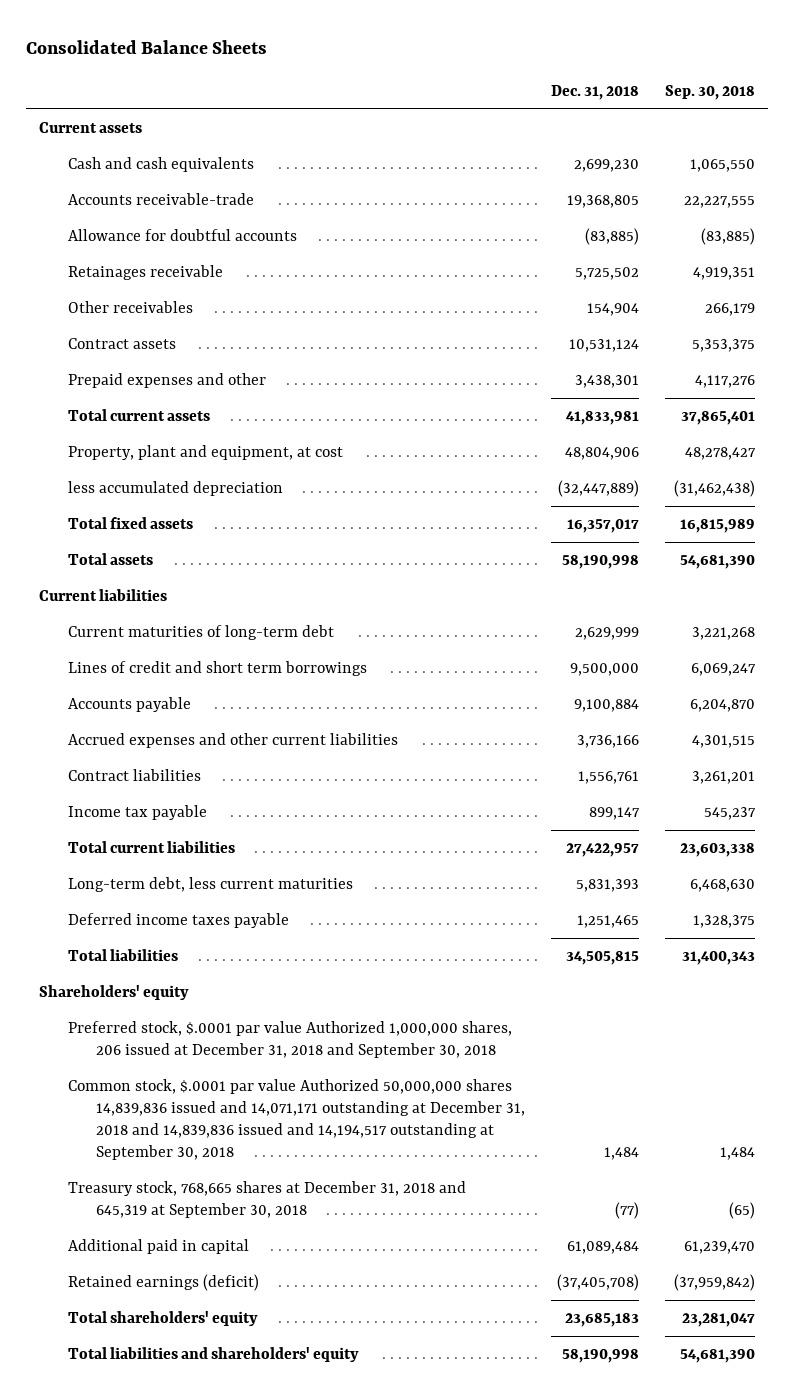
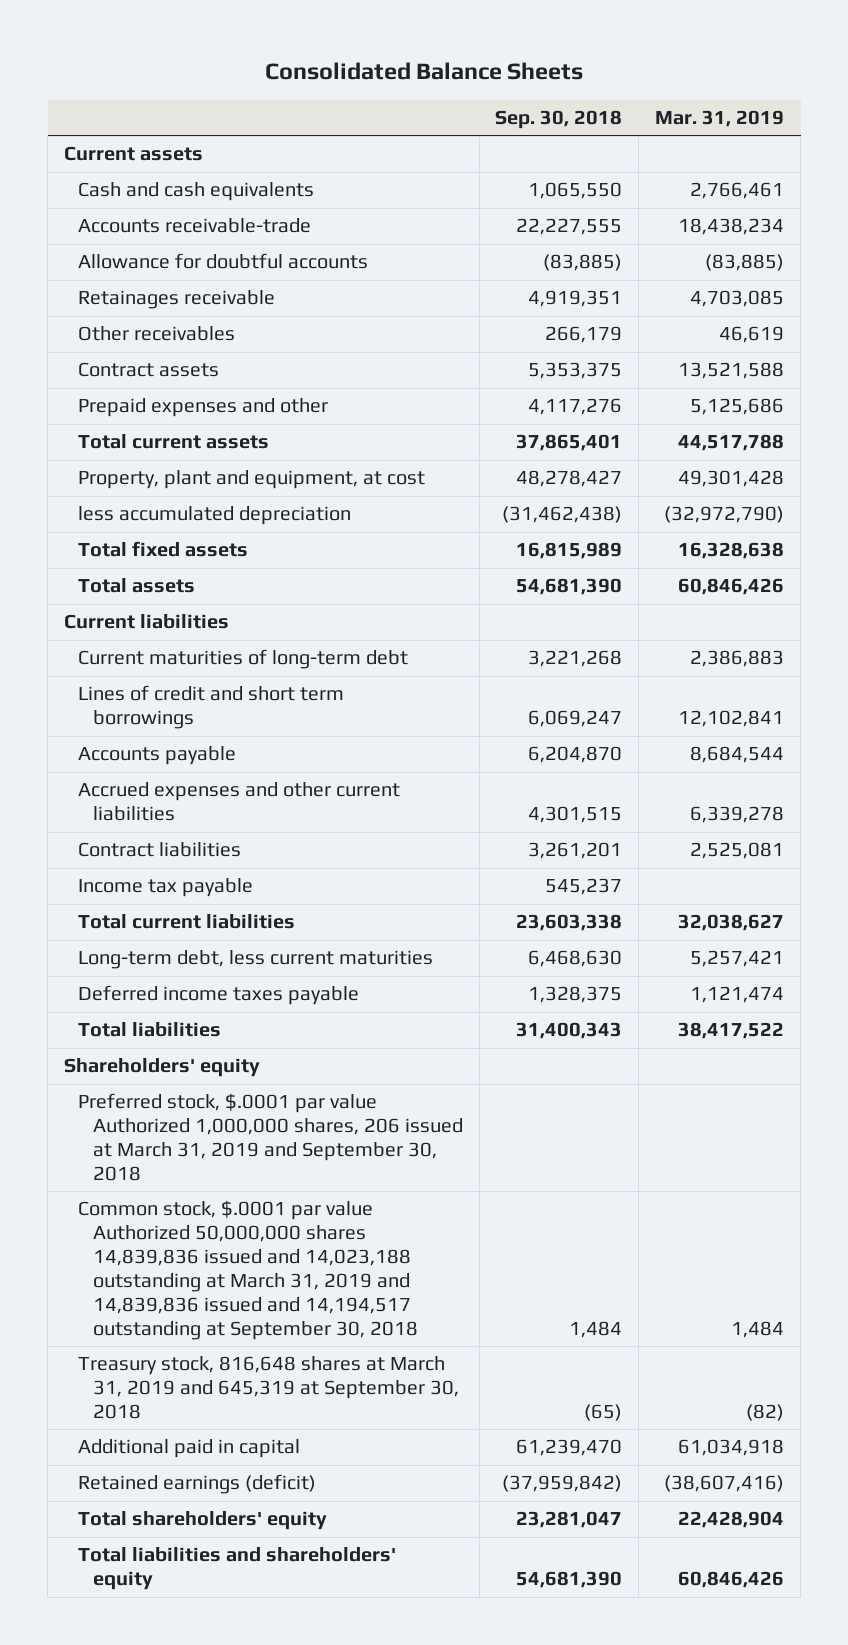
[550,84,639,100] Dec. 31, 2018 -> none
none -> [655,109,785,127] Mar. 31, 2019
[67,1021,512,1059] Preferred stock, $.0001 par value Authorized 1,000,000 shares, 206 issued at December 31, 2018 and September 30, 2018 -> [78,1093,463,1181] Preferred stock, $.0001 par value Authorized 1,000,000 shares, 206 issued at March 31, 2019 and September 30, 2018
[67,1079,525,1161] Common stock, $.0001 par value Authorized 50,000,000 shares 14,839,836 issued and 14,071,171 outstanding at December 31, 2018 and 14,839,836 issued and 14,194,517 outstanding at September 30, 2018 -> [78,1200,418,1340] Common stock, $.0001 par value Authorized 50,000,000 shares 14,839,836 issued and 14,023,188 outstanding at March 31, 2019 and 14,839,836 issued and 14,194,517 outstanding at September 30, 2018
[67,1181,466,1219] Treasury stock, 768,665 shares at December 31, 2018 and 645,319 at September 30, 2018 -> [78,1356,459,1420] Treasury stock, 816,648 shares at March 31, 2019 and 645,319 at September 30, 2018

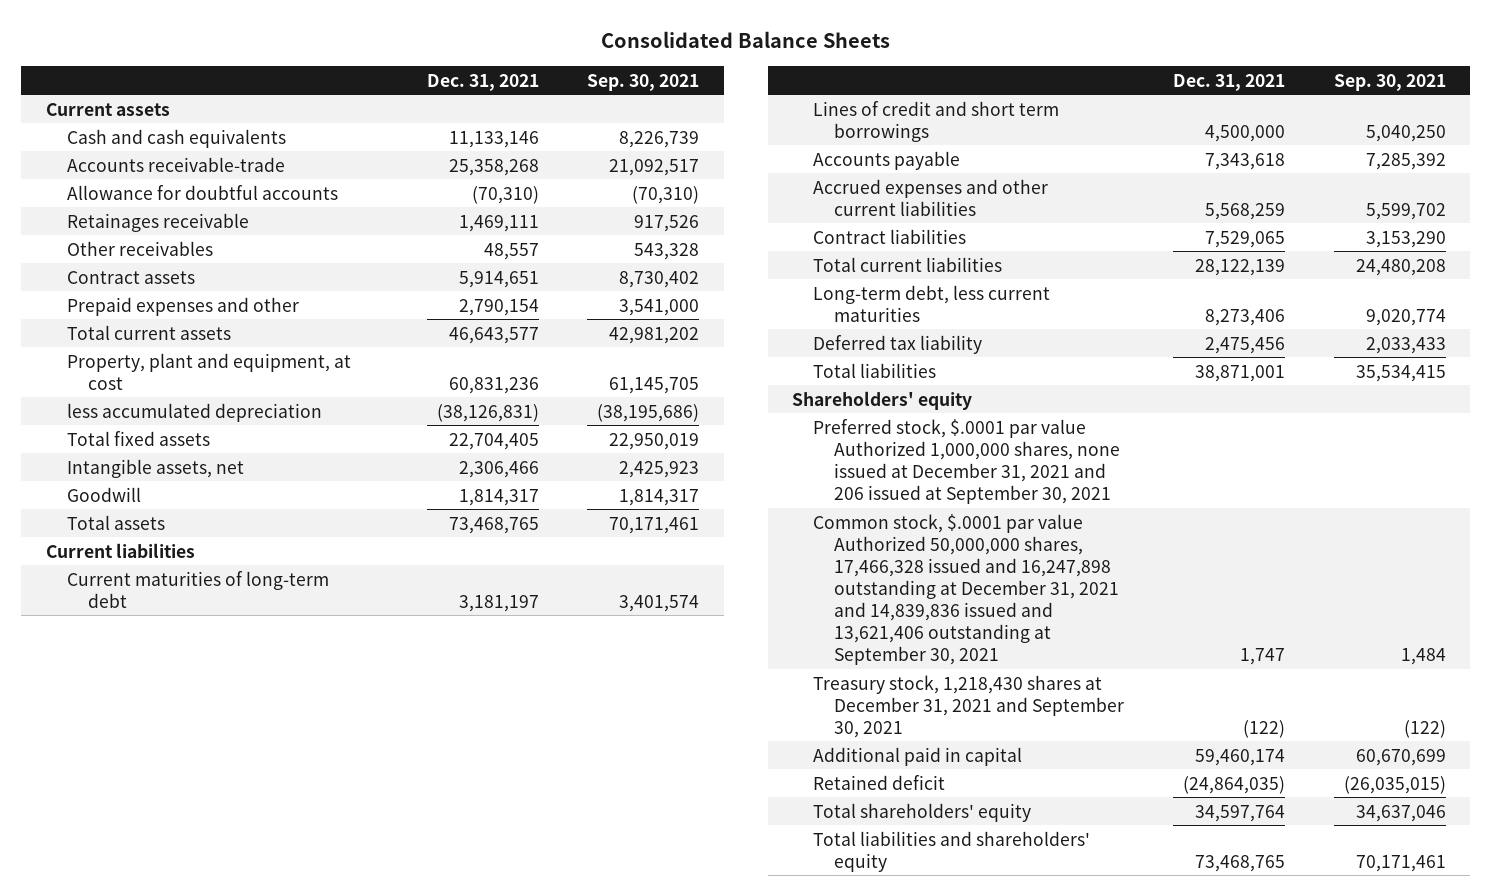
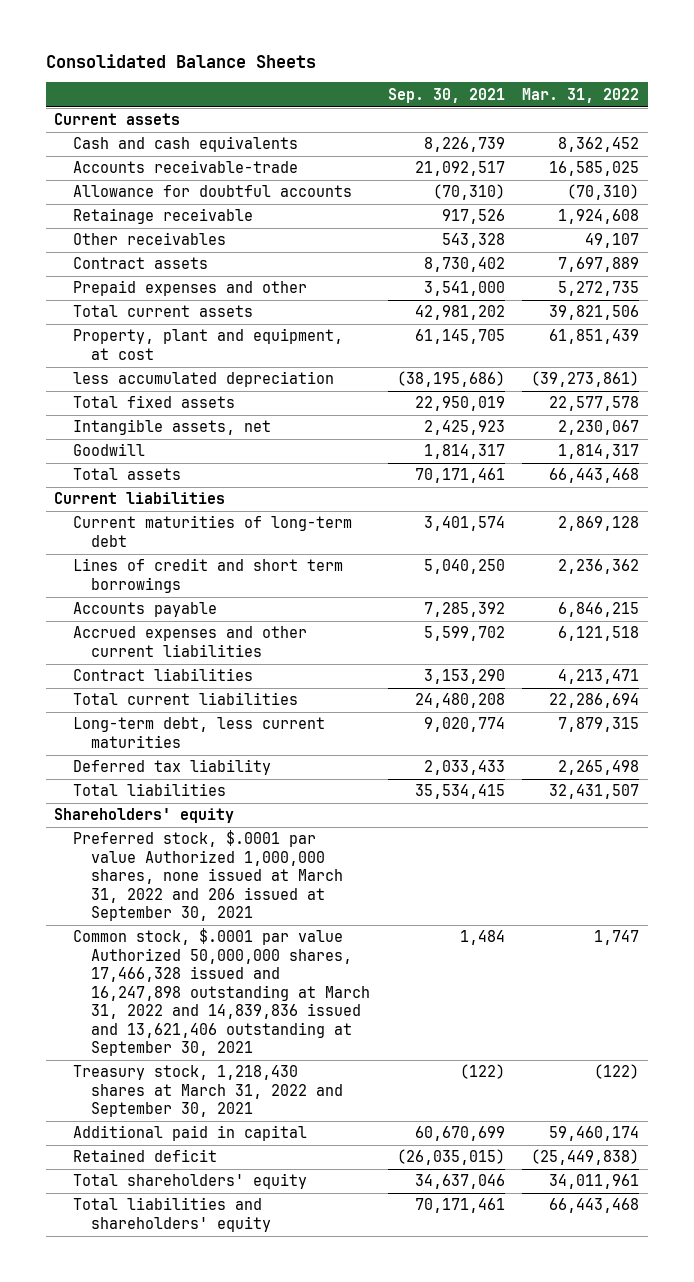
[426,73,539,91] Dec. 31, 2021 -> none
none -> [522,87,640,103] Mar. 31, 2022
[66,212,249,232] Retainages receivable -> [72,208,253,225] Retainage receivable
[813,418,1121,504] Preferred stock, $.0001 par value Authorized 1,000,000 shares, none issued at December 31, 2021 and 206 issued at September 30, 2021 -> [72,830,344,922] Preferred stock, $.0001 par value Authorized 1,000,000 shares, none issued at March 31, 2022 and 206 issued at September 30, 2021
[813,513,1120,666] Common stock, $.0001 par value Authorized 50,000,000 shares, 17,466,328 issued and 16,247,898 outstanding at December 31, 2021 and 14,839,836 issued and 13,621,406 outstanding at September 30, 2021 -> [72,928,371,1056] Common stock, $.0001 par value Authorized 50,000,000 shares, 17,466,328 issued and 16,247,898 outstanding at March 31, 2022 and 14,839,836 issued and 13,621,406 outstanding at September 30, 2021
[813,674,1125,738] Treasury stock, 1,218,430 shares at December 31, 2021 and September 30, 2021 -> [72,1065,344,1118] Treasury stock, 1,218,430 shares at March 31, 2022 and September 30, 2021

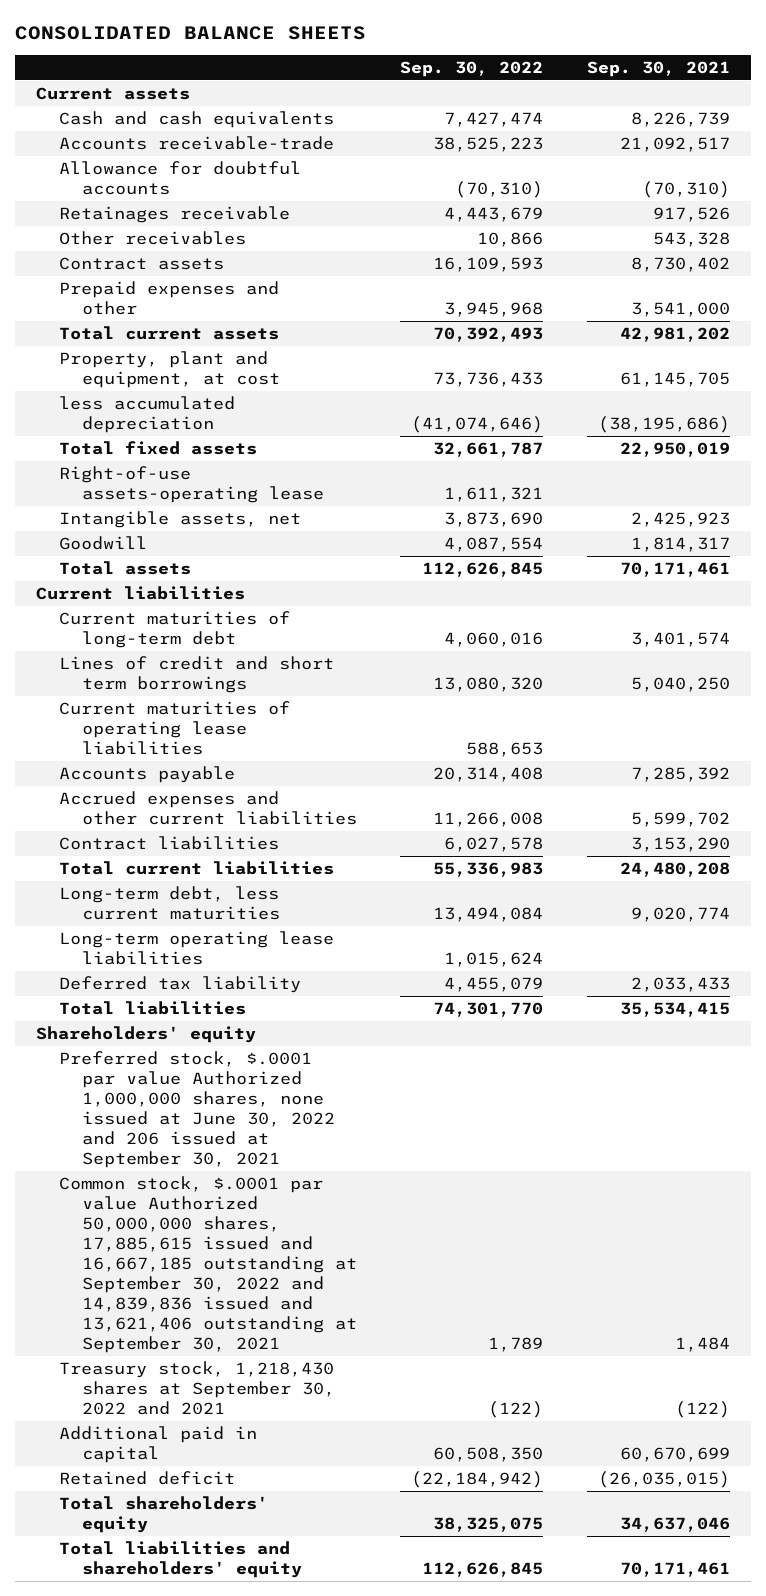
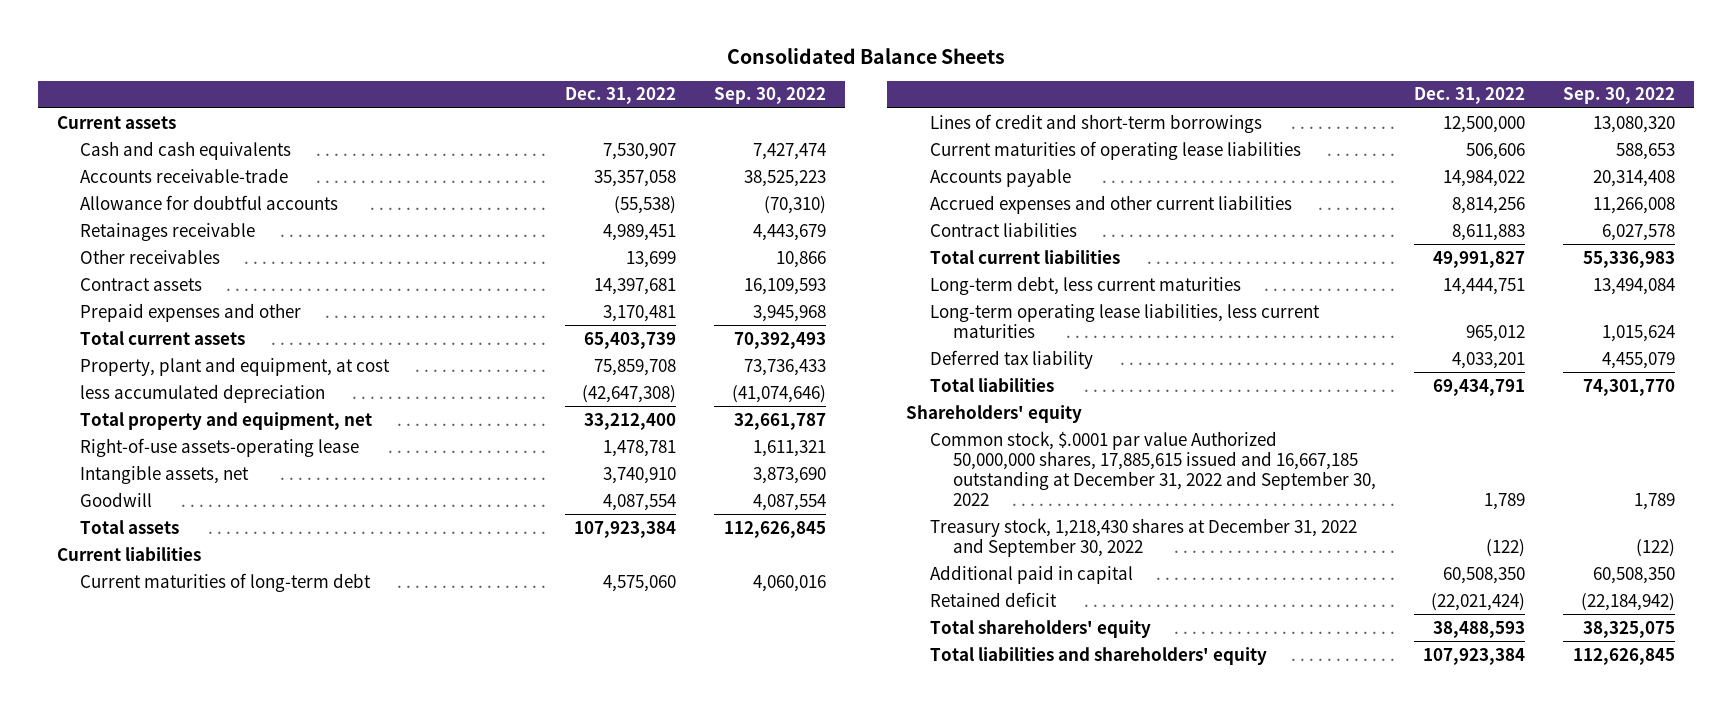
[14,26,366,41] CONSOLIDATED BALANCE SHEETS -> [726,47,1005,64] Consolidated Balance Sheets
[586,60,730,77] Sep. 30, 2021 -> none
none -> [565,87,677,105] Dec. 31, 2022
[59,440,258,455] Total fixed assets -> [80,411,373,430] Total property and equipment, net
[59,655,335,693] Lines of credit and short term borrowings -> [929,113,1262,133] Lines of credit and short-term borrowings
[59,930,335,965] Long-term operating lease liabilities -> [929,302,1320,338] Long-term operating lease liabilities, less current maturities
[59,1050,336,1168] Preferred stock, $.0001 par value Authorized 1,000,000 shares, none issued at June 30, 2022 and 206 issued at September 30, 2021 -> none
[59,1175,358,1353] Common stock, $.0001 par value Authorized 50,000,000 shares, 17,885,615 issued and 16,667,185 outstanding at September 30, 2022 and 14,839,836 issued and 13,621,406 outstanding at September 30, 2021 -> [929,430,1377,506] Common stock, $.0001 par value Authorized 50,000,000 shares, 17,885,615 issued and 16,667,185 outstanding at December 31, 2022 and September 30, 2022
[59,1360,336,1415] Treasury stock, 1,218,430 shares at September 30, 2022 and 2021 -> [929,517,1357,557] Treasury stock, 1,218,430 shares at December 31, 2022 and September 30, 2022

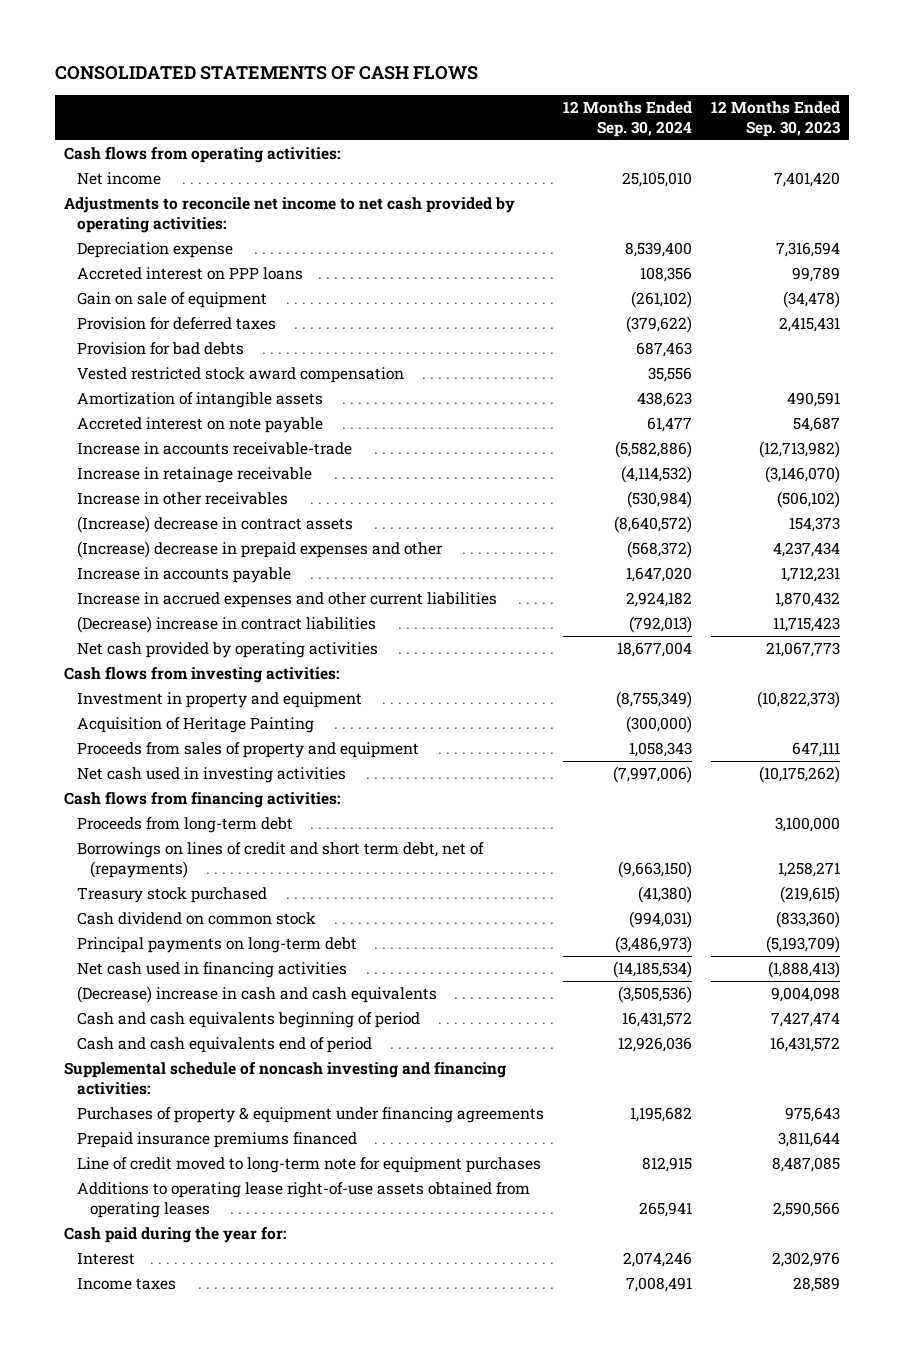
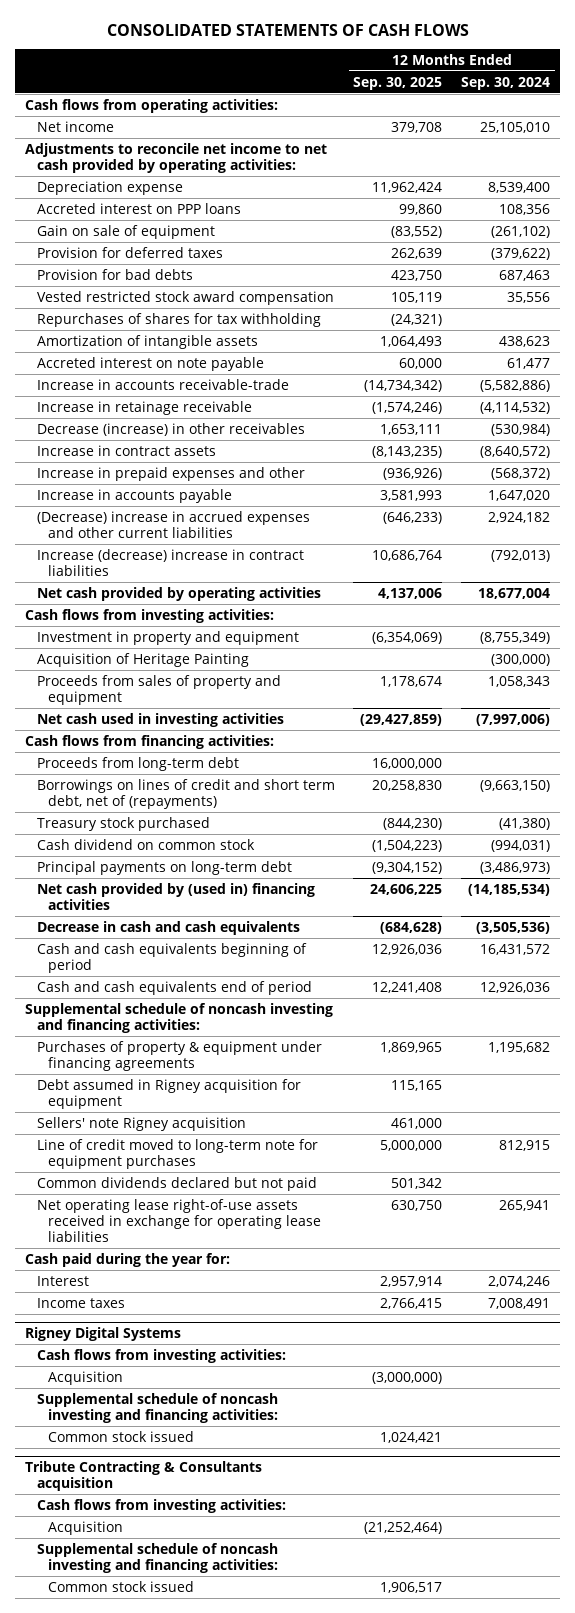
[710,101,841,137] 12 Months Ended Sep. 30, 2023 -> none
none -> [353,76,443,90] Sep. 30, 2025
none -> [36,312,321,327] Repurchases of shares for tax withholding
[77,492,289,506] Increase in other receivables -> [36,422,305,436] Decrease (increase) in other receivables
[77,516,354,534] (Increase) decrease in contract assets -> [36,444,216,456] Increase in contract assets
[77,541,444,559] (Increase) decrease in prepaid expenses and other -> [36,466,305,481] Increase in prepaid expenses and other
[77,592,498,609] Increase in accrued expenses and other current liabilities -> [36,510,310,538] (Decrease) increase in accrued expenses and other current liabilities
[77,616,377,634] (Decrease) increase in contract liabilities -> [36,548,304,576] Increase (decrease) increase in contract liabilities
[77,962,348,979] Net cash used in financing activities -> [36,882,315,910] Net cash provided by (used in) financing activities
[77,986,438,1004] (Decrease) increase in cash and cash equivalents -> [36,920,300,935] Decrease in cash and cash equivalents
[77,1132,358,1149] Prepaid insurance premiums financed -> none
none -> [36,1078,301,1109] Debt assumed in Rigney acquisition for equipment
none -> [36,1116,246,1131] Sellers' note Rigney acquisition
none -> [36,1176,317,1191] Common dividends declared but not paid
[77,1182,531,1218] Additions to operating lease right-of-use assets obtained from operating leases -> [36,1198,322,1243] Net operating lease right-of-use assets received in exchange for operating lease liabilities
none -> [24,1326,181,1341] Rigney Digital Systems
none -> [36,1348,286,1363] Cash flows from investing activities:
none -> [48,1370,124,1385] Acquisition
none -> [36,1392,279,1423] Supplemental schedule of noncash investing and financing activities:
none -> [48,1430,195,1442] Common stock issued
none -> [24,1460,262,1492] Tribute Contracting & Consultants acquisition
none -> [36,1498,286,1513] Cash flows from investing activities:
none -> [48,1520,124,1535] Acquisition
none -> [36,1542,279,1573] Supplemental schedule of noncash investing and financing activities:
none -> [48,1580,195,1592] Common stock issued

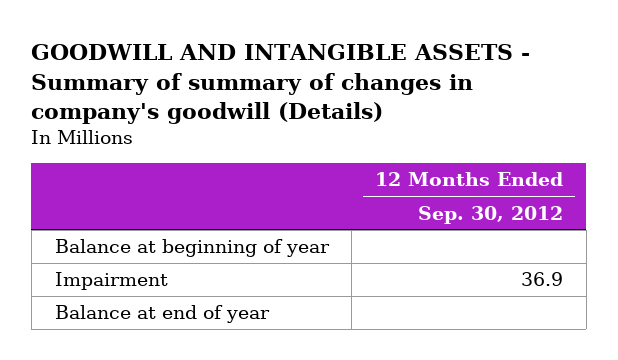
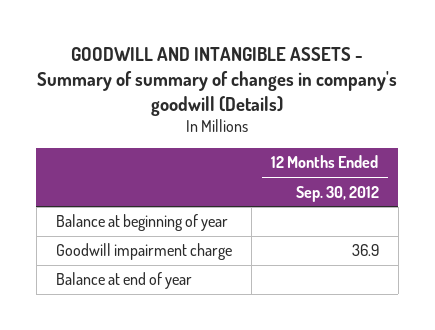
[54,272,168,291] Impairment -> [56,243,233,261] Goodwill impairment charge

